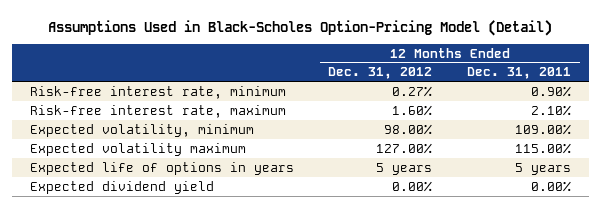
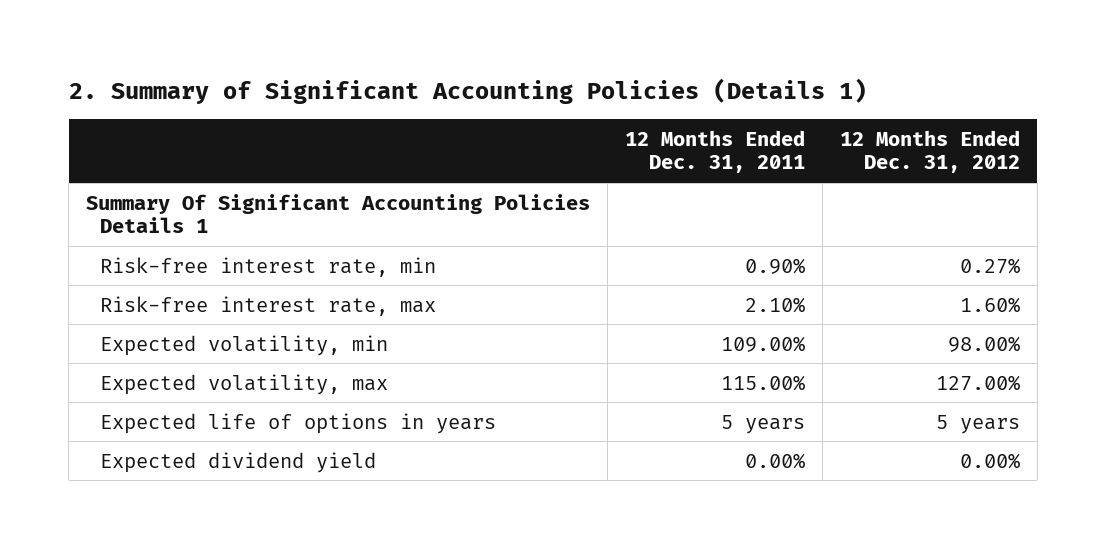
[48,19,553,36] Assumptions Used in Black-Scholes Option-Pricing Model (Detail) -> [68,78,867,105] 2. Summary of Significant Accounting Policies (Details 1)
none -> [85,193,590,234] Summary Of Significant Accounting Policies Details 1
[29,85,286,99] Risk-free interest rate, minimum -> [100,256,437,277] Risk-free interest rate, min
[29,104,286,118] Risk-free interest rate, maximum -> [100,295,437,316] Risk-free interest rate, max
[29,123,254,137] Expected volatility, minimum -> [100,334,389,356] Expected volatility, min
[29,142,246,156] Expected volatility maximum -> [100,373,389,395] Expected volatility, max

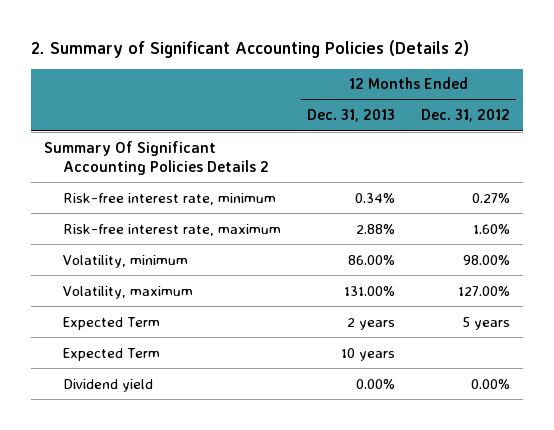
[68,78,867,105] 2. Summary of Significant Accounting Policies (Details 1) -> [30,39,469,58] 2. Summary of Significant Accounting Policies (Details 2)
[624,129,805,174] 12 Months Ended Dec. 31, 2011 -> none
none -> [307,109,396,123] Dec. 31, 2013
[85,193,590,234] Summary Of Significant Accounting Policies Details 1 -> [43,140,270,175] Summary Of Significant Accounting Policies Details 2
[100,256,437,277] Risk-free interest rate, min -> [63,192,277,205] Risk-free interest rate, minimum
[100,295,437,316] Risk-free interest rate, max -> [63,223,282,236] Risk-free interest rate, maximum
[100,334,389,356] Expected volatility, min -> [63,254,189,268] Volatility, minimum
[100,373,389,395] Expected volatility, max -> [63,285,194,299] Volatility, maximum
[100,412,497,434] Expected life of options in years -> [63,316,161,330] Expected Term
none -> [63,347,161,361] Expected Term
[100,451,377,473] Expected dividend yield -> [63,378,154,392] Dividend yield

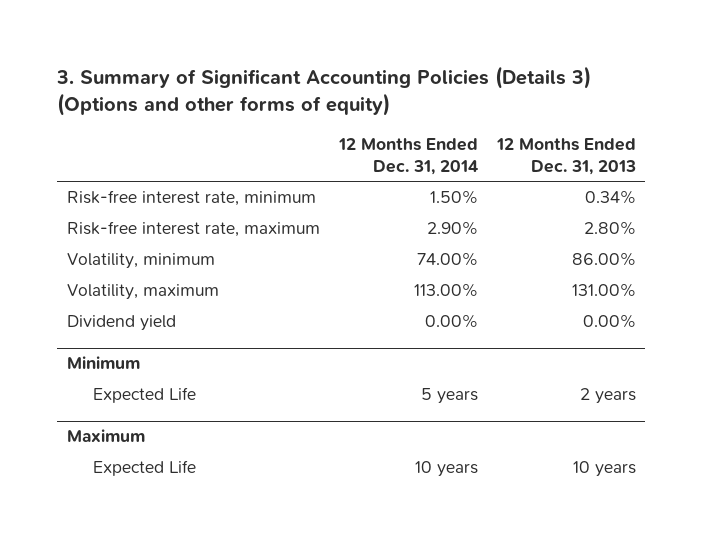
[30,39,469,58] 2. Summary of Significant Accounting Policies (Details 2) -> [56,66,592,116] 3. Summary of Significant Accounting Policies (Details 3) (Options and other forms of equity)
[421,109,511,123] Dec. 31, 2012 -> none
none -> [337,137,478,175] 12 Months Ended Dec. 31, 2014
[43,140,270,175] Summary Of Significant Accounting Policies Details 2 -> none
[356,223,396,234] 2.88% -> [583,221,636,236] 2.80%
[63,316,161,330] Expected Term -> none
[63,347,161,361] Expected Term -> none
none -> [66,356,140,370] Minimum
none -> [93,387,197,404] Expected Life
none -> [66,429,145,443] Maximum
none -> [93,460,197,477] Expected Life

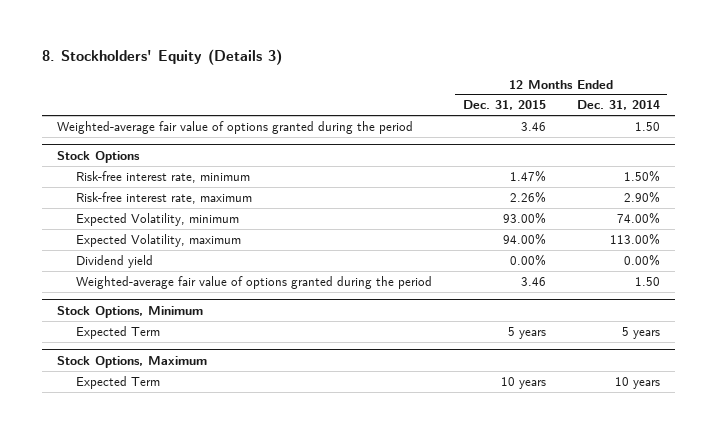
[56,66,592,116] 3. Summary of Significant Accounting Policies (Details 3) (Options and other forms of equity) -> [41,49,282,66] 8. Stockholders' Equity (Details 3)
[495,137,636,175] 12 Months Ended Dec. 31, 2013 -> none
none -> [463,100,547,111] Dec. 31, 2015
none -> [57,120,414,134] Weighted-average fair value of options granted during the period
none -> [57,150,141,163] Stock Options
[66,253,215,270] Volatility, minimum -> [76,212,240,226] Expected Volatility, minimum
[66,284,219,301] Volatility, maximum -> [76,233,242,247] Expected Volatility, maximum
[66,356,140,370] Minimum -> none
[66,429,145,443] Maximum -> none
none -> [76,275,433,289] Weighted-average fair value of options granted during the period
none -> [57,305,204,318] Stock Options, Minimum
[93,387,197,404] Expected Life -> [76,325,161,339] Expected Term
none -> [57,355,208,368] Stock Options, Maximum
[93,460,197,477] Expected Life -> [76,375,161,389] Expected Term

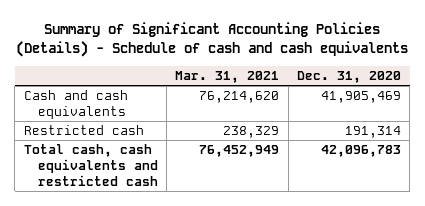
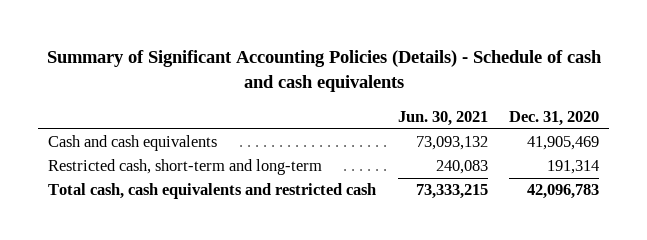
[175,70,280,83] Mar. 31, 2021 -> none
none -> [397,110,488,126] Jun. 30, 2021
[23,125,144,136] Restricted cash -> [48,159,323,176] Restricted cash, short-term and long-term

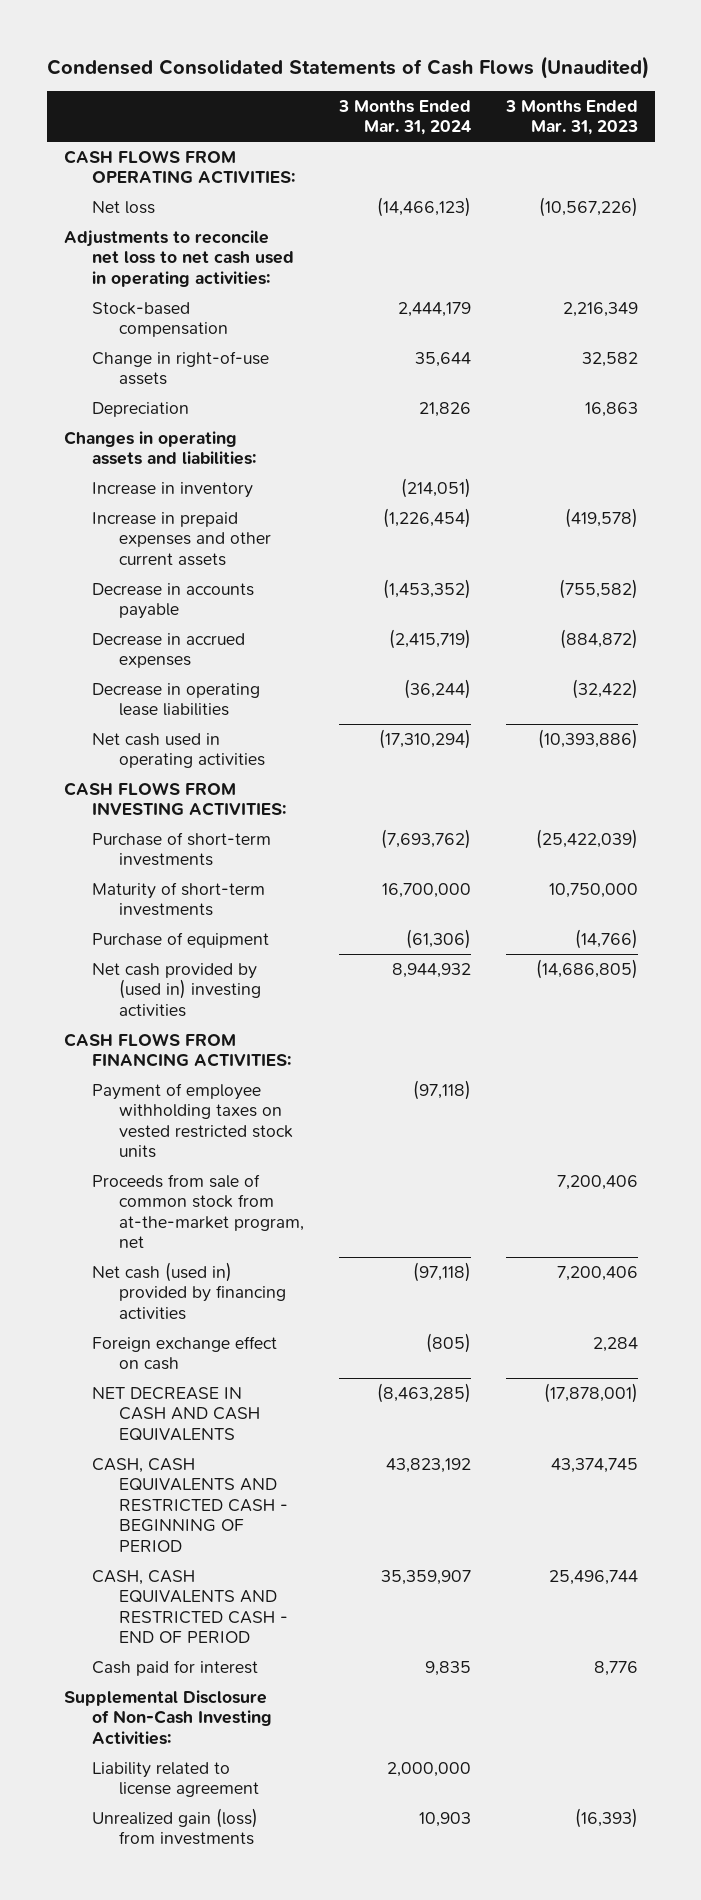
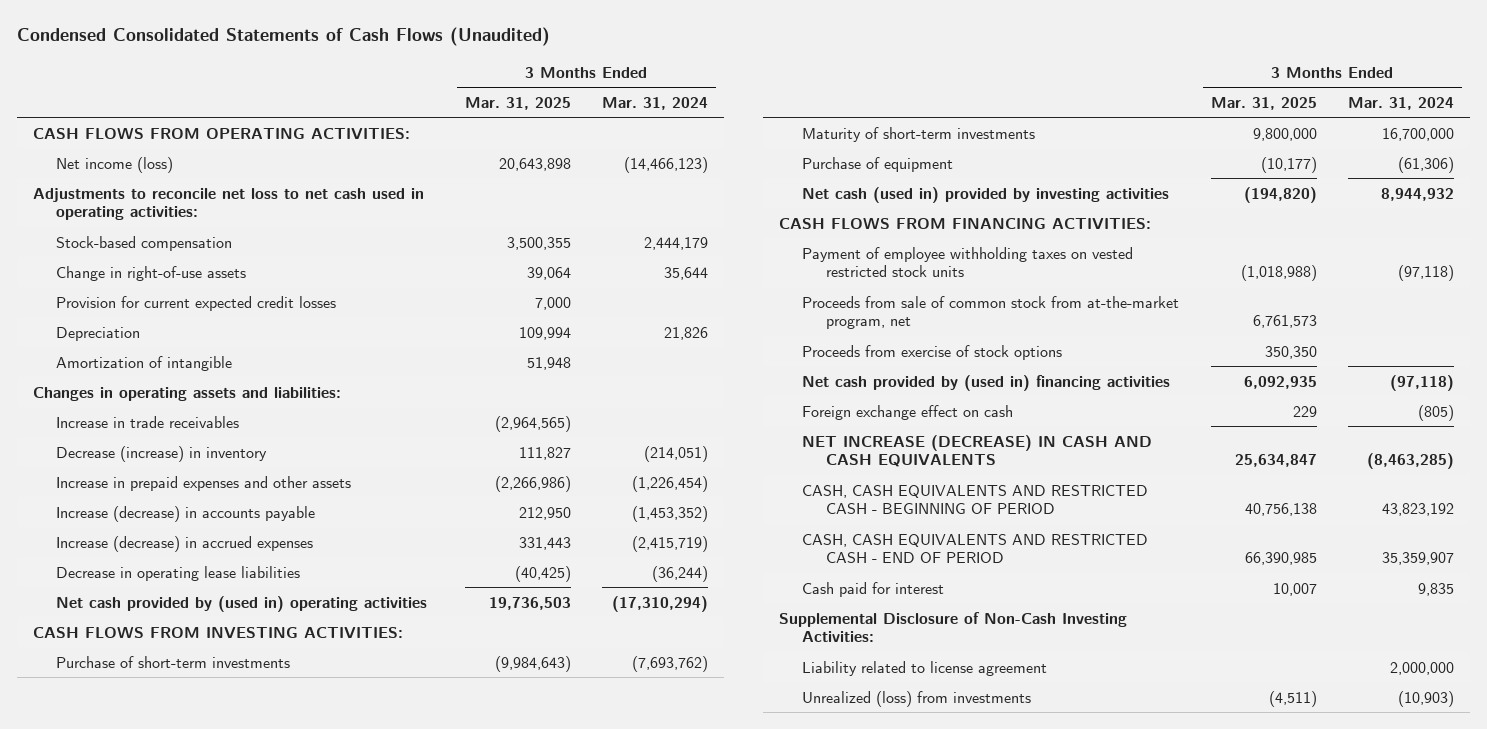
[504,99,638,136] 3 Months Ended Mar. 31, 2023 -> none
none -> [464,96,571,110] Mar. 31, 2025
[91,200,155,214] Net loss -> [56,156,174,173] Net income (loss)
none -> [56,295,337,311] Provision for current expected credit losses
none -> [56,355,233,371] Amortization of intangible
none -> [56,415,240,428] Increase in trade receivables
[91,481,253,498] Increase in inventory -> [56,445,268,462] Decrease (increase) in inventory
[91,511,272,566] Increase in prepaid expenses and other current assets -> [56,475,352,491] Increase in prepaid expenses and other assets
[91,582,254,620] Decrease in accounts payable -> [56,505,316,522] Increase (decrease) in accounts payable
[91,632,245,669] Decrease in accrued expenses -> [56,535,314,552] Increase (decrease) in accrued expenses
[91,732,266,769] Net cash used in operating activities -> [56,595,428,612] Net cash provided by (used in) operating activities
[91,962,262,1017] Net cash provided by (used in) investing activities -> [802,186,1170,203] Net cash (used in) provided by investing activities
none -> [802,344,1063,360] Proceeds from exercise of stock options
[91,1261,287,1320] Net cash (used in) provided by financing activities -> [802,374,1171,391] Net cash provided by (used in) financing activities
[91,1386,261,1441] NET DECREASE IN CASH AND CASH EQUIVALENTS -> [802,434,1153,468] NET INCREASE (DECREASE) IN CASH AND CASH EQUIVALENTS
[91,1807,258,1846] Unrealized gain (loss) from investments -> [802,690,1032,707] Unrealized (loss) from investments
[419,1811,472,1827] 10,903 -> [1397,690,1454,707] (10,903)

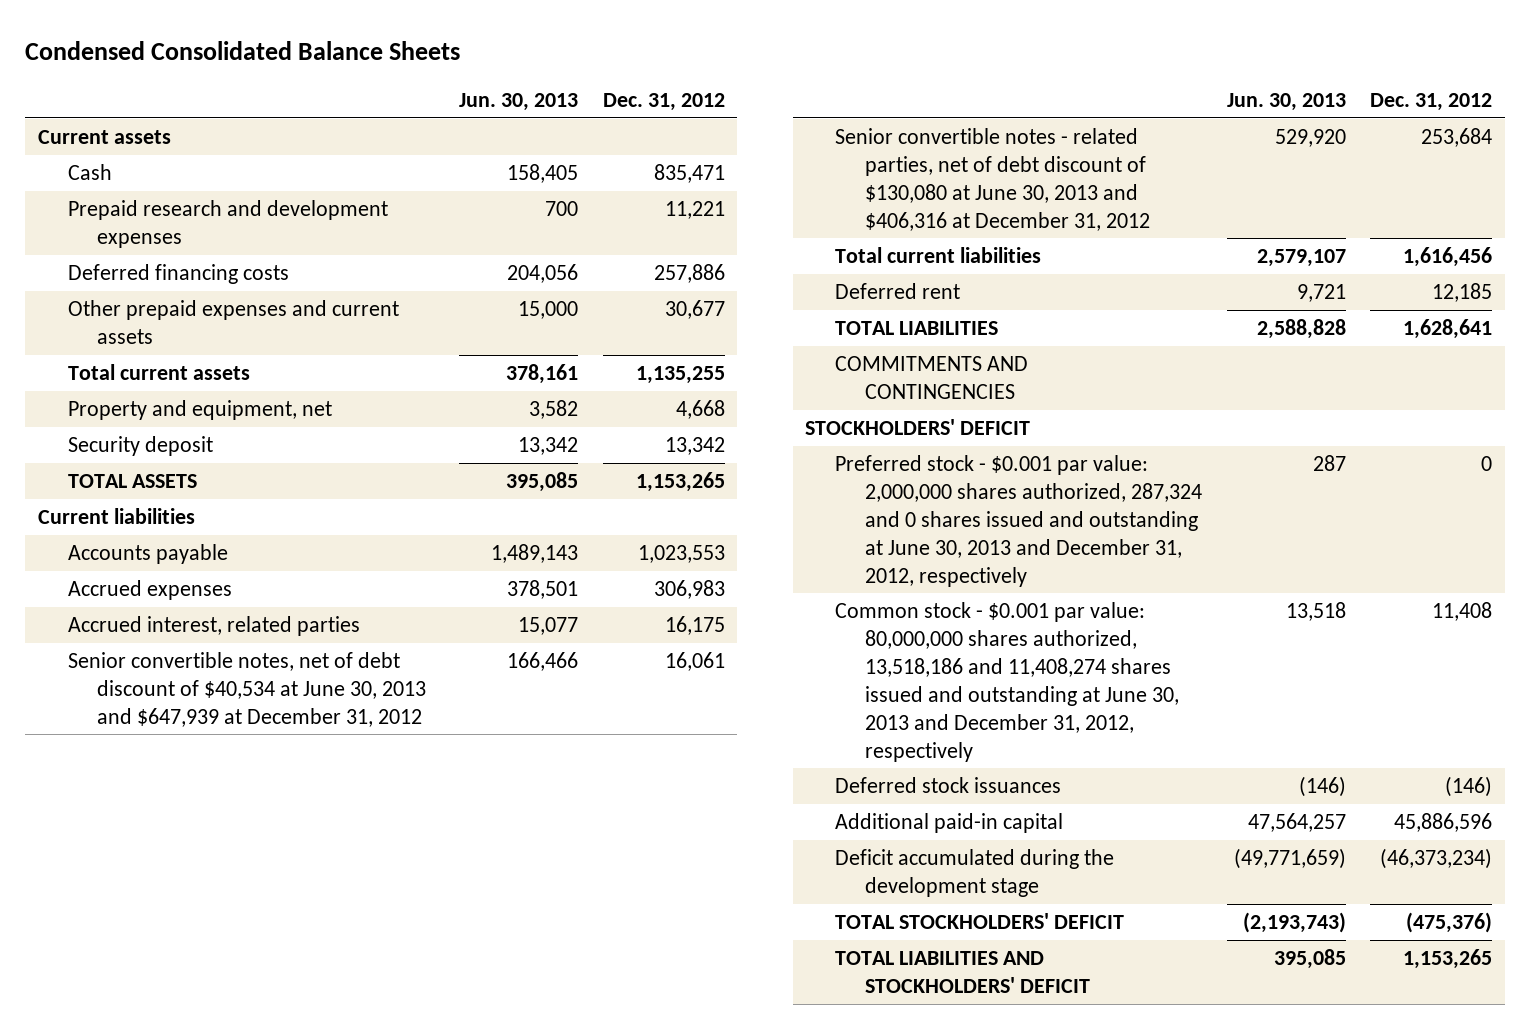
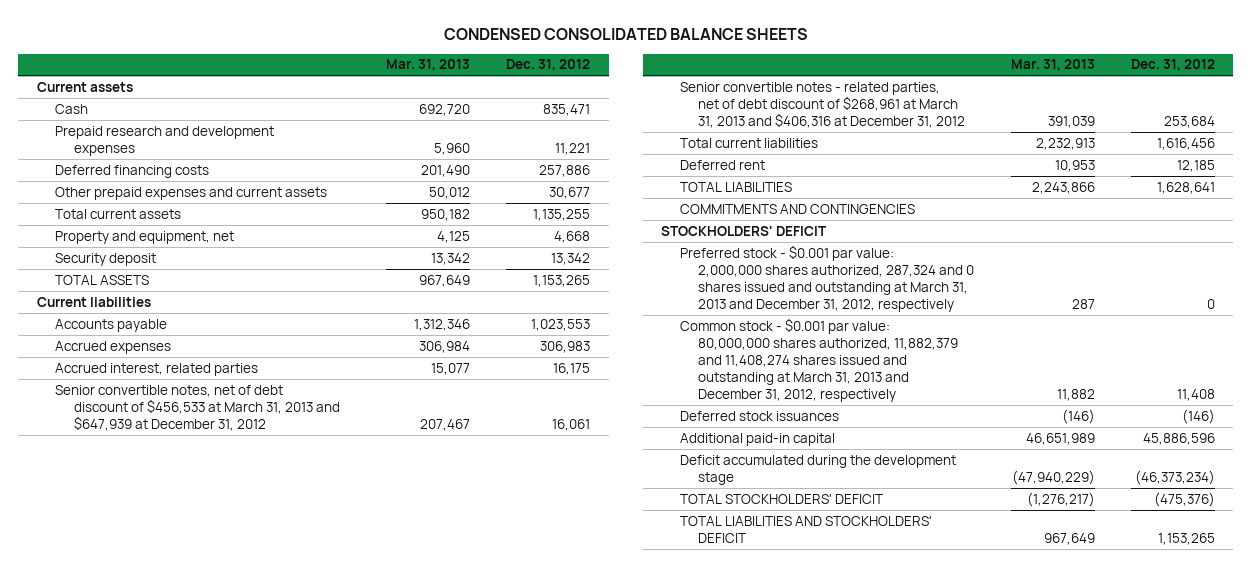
[25,40,461,60] Condensed Consolidated Balance Sheets -> [443,27,808,40] CONDENSED CONSOLIDATED BALANCE SHEETS
[459,93,579,112] Jun. 30, 2013 -> none
none -> [386,59,471,72] Mar. 31, 2013
[67,652,427,727] Senior convertible notes, net of debt discount of $40,534 at June 30, 2013 and $647,939 at December 31, 2012 -> [55,384,340,432] Senior convertible notes, net of debt discount of $456,533 at March 31, 2013 and $647,939 at December 31, 2012
[835,128,1150,231] Senior convertible notes - related parties, net of debt discount of $130,080 at June 30, 2013 and $406,316 at December 31, 2012 -> [679,81,966,129] Senior convertible notes - related parties, net of debt discount of $268,961 at March 31, 2013 and $406,316 at December 31, 2012
[835,455,1202,587] Preferred stock - $0.001 par value: 2,000,000 shares authorized, 287,324 and 0 shares issued and outstanding at June 30, 2013 and December 31, 2012, respectively -> [679,244,975,313] Preferred stock - $0.001 par value: 2,000,000 shares authorized, 287,324 and 0 shares issued and outstanding at March 31, 2013 and December 31, 2012, respectively
[835,602,1179,762] Common stock - $0.001 par value: 80,000,000 shares authorized, 13,518,186 and 11,408,274 shares issued and outstanding at June 30, 2013 and December 31, 2012, respectively -> [679,317,959,403] Common stock - $0.001 par value: 80,000,000 shares authorized, 11,882,379 and 11,408,274 shares issued and outstanding at March 31, 2013 and December 31, 2012, respectively

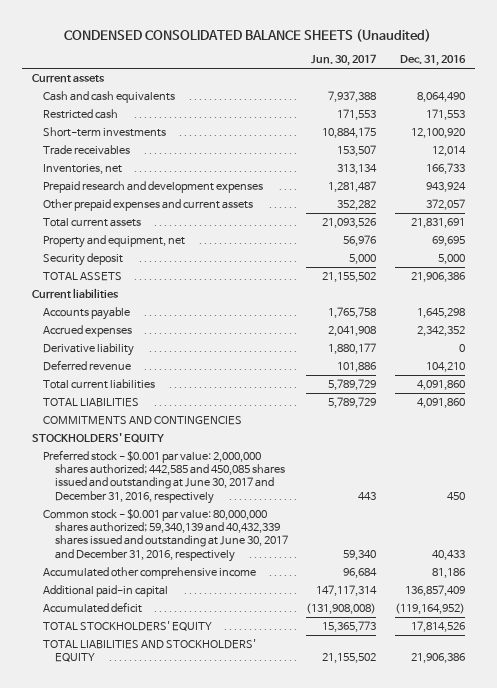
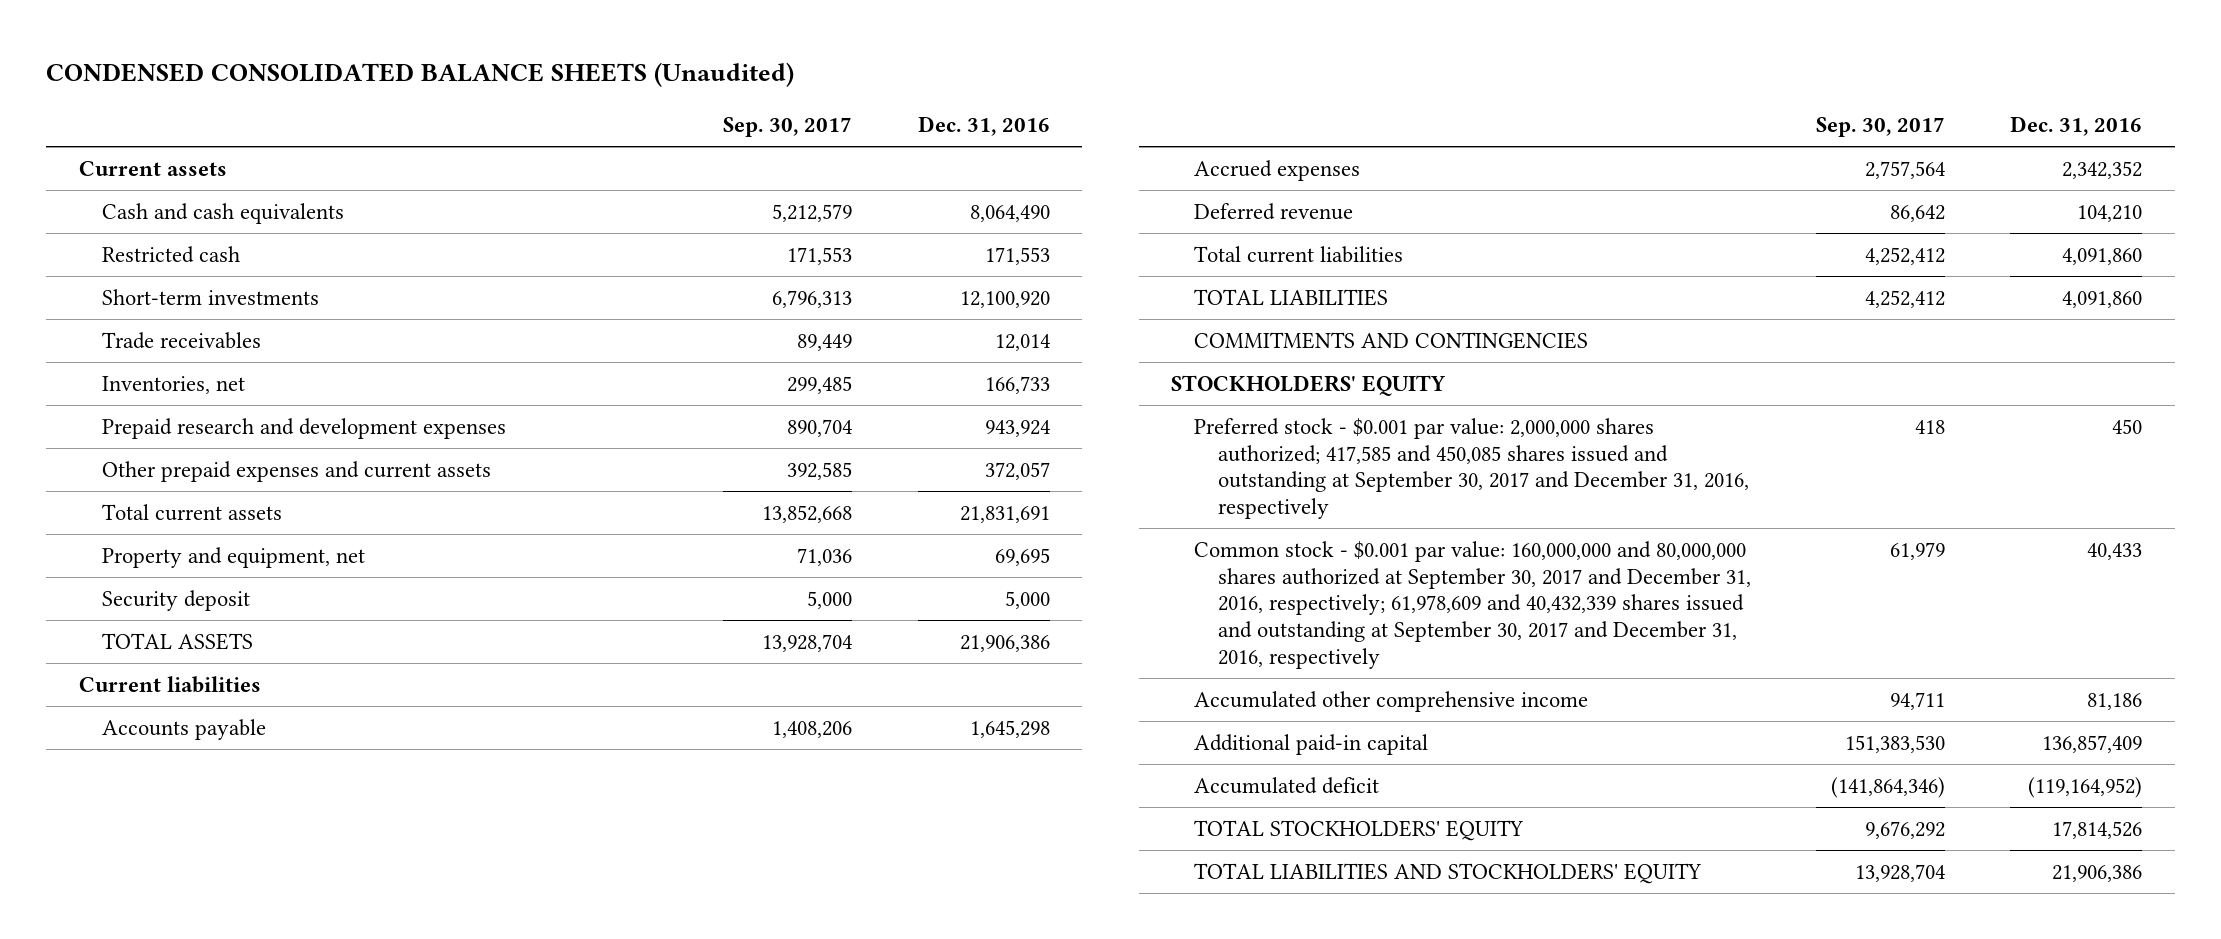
[311,54,377,67] Jun. 30, 2017 -> none
none -> [723,117,853,138] Sep. 30, 2017
[43,342,135,356] Derivative liability -> none
[43,449,285,504] Preferred stock - $0.001 par value: 2,000,000 shares authorized; 442,585 and 450,085 shares issued and outstanding at June 30, 2017 and December 31, 2016, respectively -> [1194,417,1749,520] Preferred stock - $0.001 par value: 2,000,000 shares authorized; 417,585 and 450,085 shares issued and outstanding at September 30, 2017 and December 31, 2016, respectively
[43,508,288,562] Common stock - $0.001 par value: 80,000,000 shares authorized; 59,340,139 and 40,432,339 shares issued and outstanding at June 30, 2017 and December 31, 2016, respectively -> [1194,540,1751,670] Common stock - $0.001 par value: 160,000,000 and 80,000,000 shares authorized at September 30, 2017 and December 31, 2016, respectively; 61,978,609 and 40,432,339 shares issued and outstanding at September 30, 2017 and December 31, 2016, respectively

